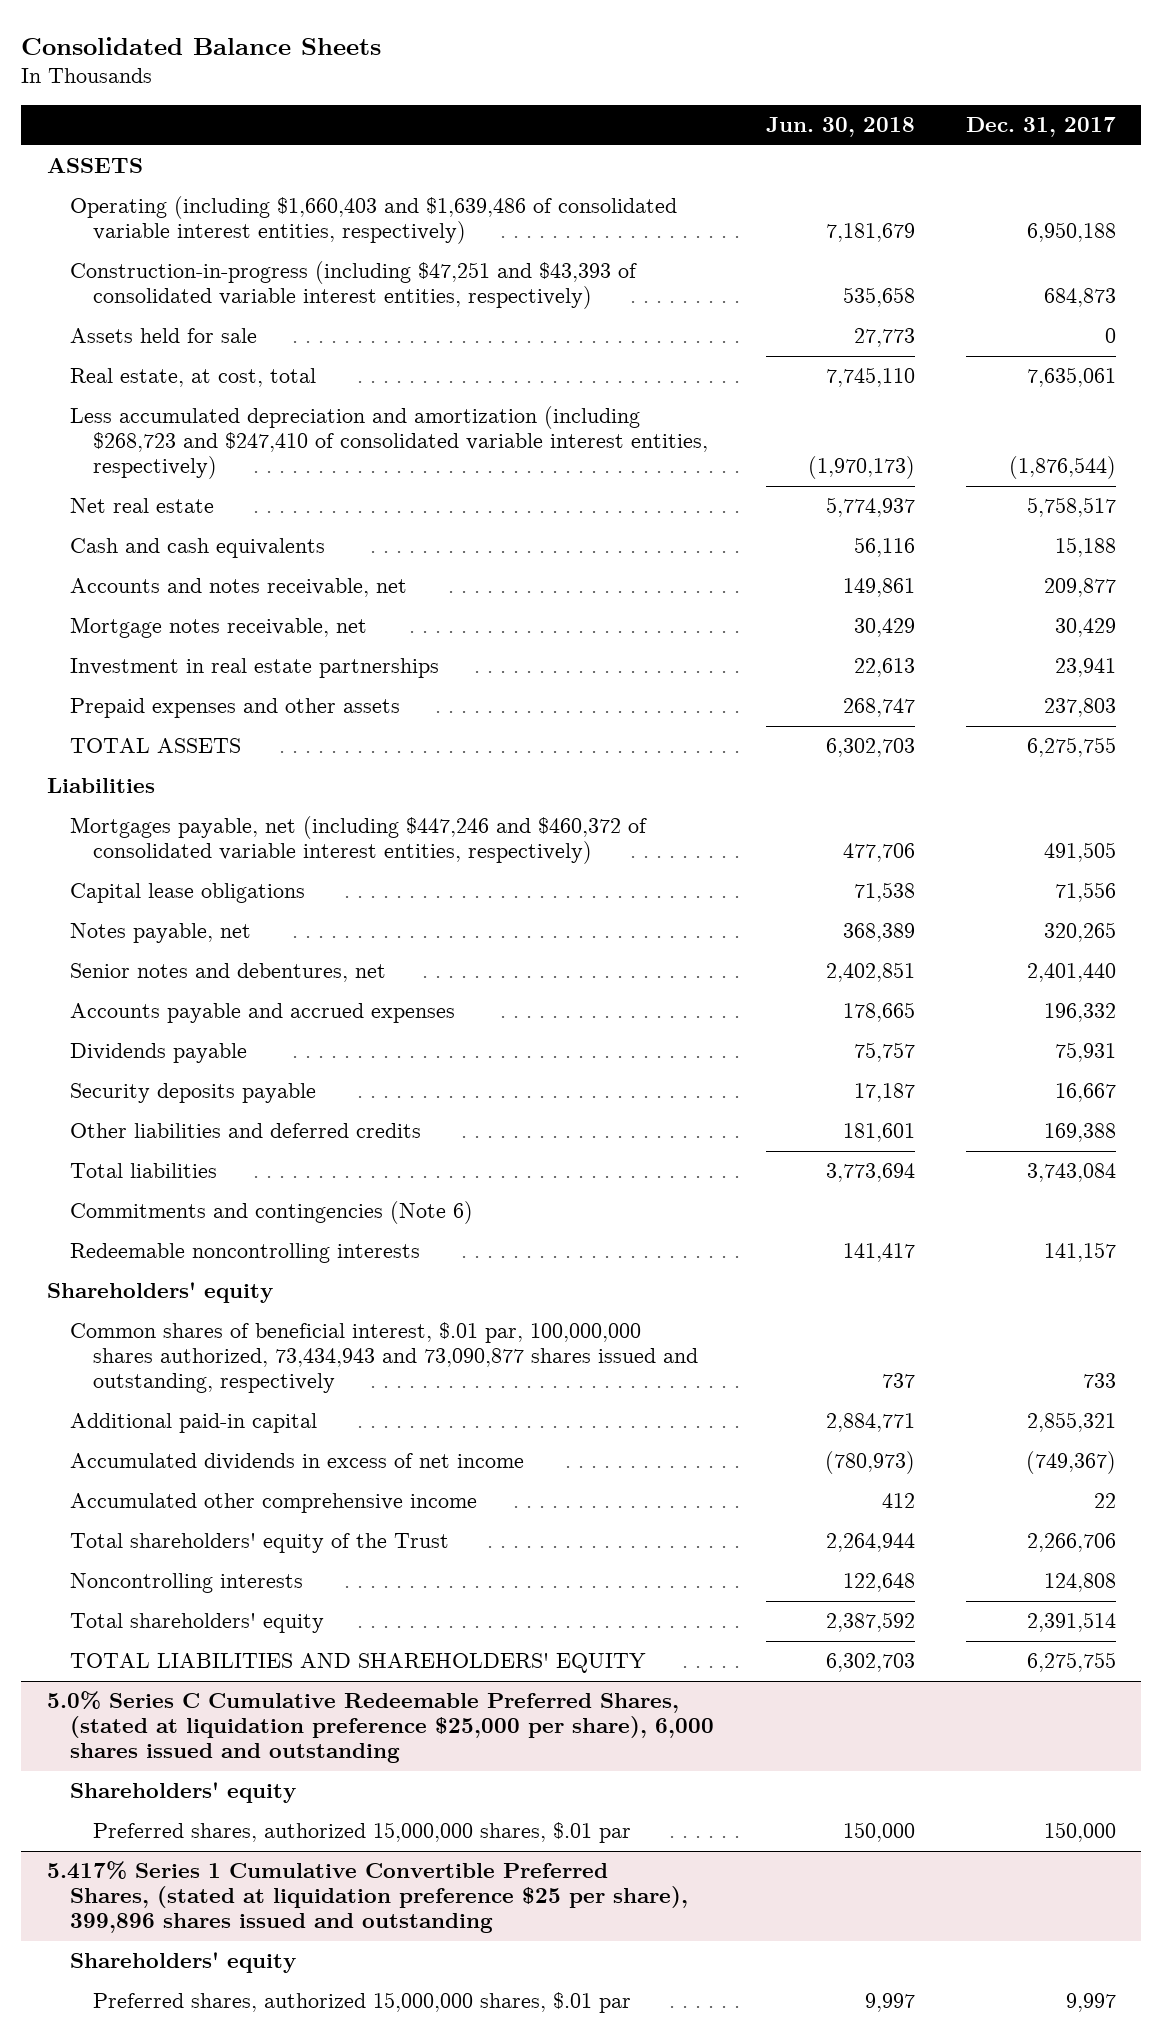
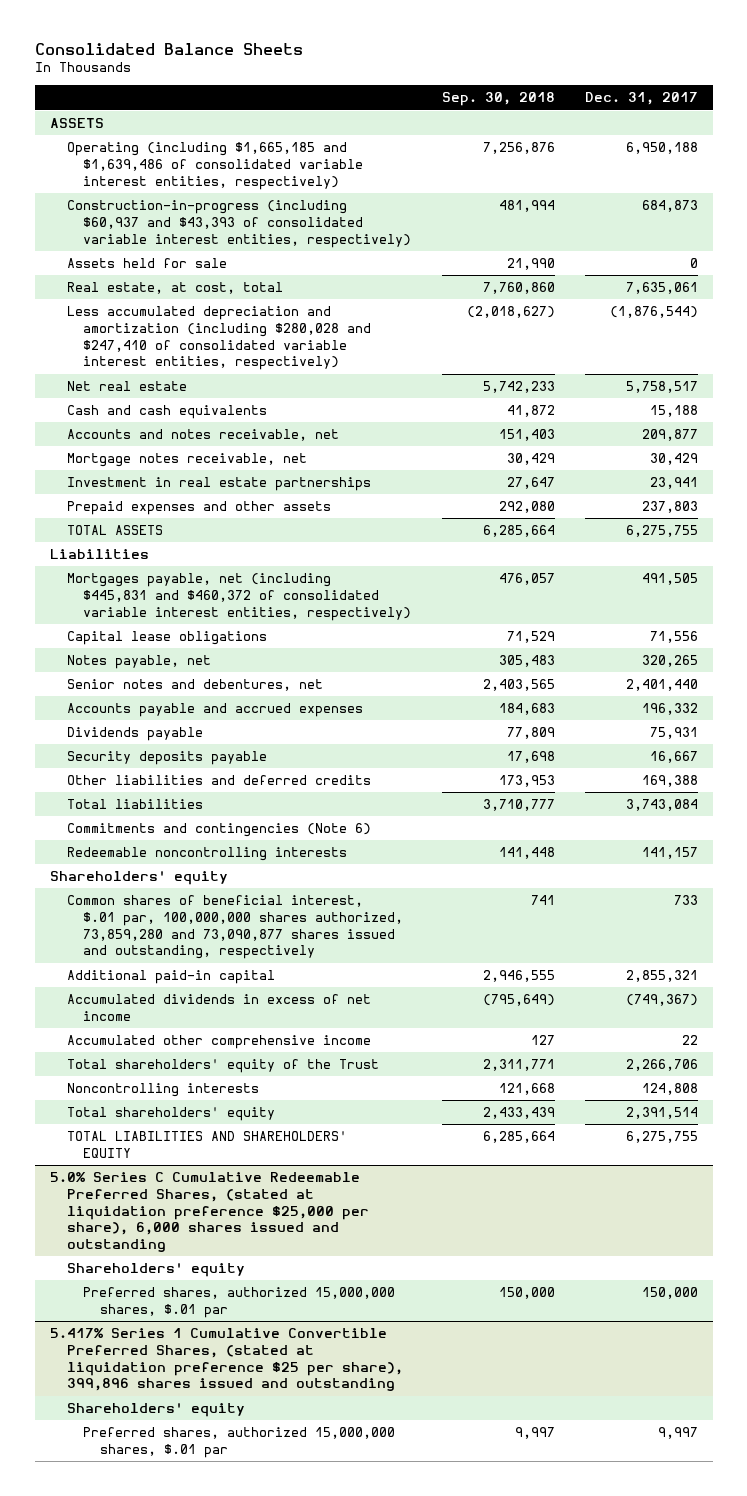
[765,116,915,137] Jun. 30, 2018 -> none
none -> [441,92,555,107] Sep. 30, 2018
[70,196,678,245] Operating (including $1,660,403 and $1,639,486 of consolidated variable interest entities, respectively) -> [66,142,364,190] Operating (including $1,665,185 and $1,639,486 of consolidated variable interest entities, respectively)
[70,261,638,310] Construction-in-progress (including $47,251 and $43,393 of consolidated variable interest entities, respectively) -> [66,200,412,248] Construction-in-progress (including $60,937 and $43,393 of consolidated variable interest entities, respectively)
[70,406,709,480] Less accumulated depreciation and amortization (including $268,723 and $247,410 of consolidated variable interest entities, respectively) -> [66,306,372,371] Less accumulated depreciation and amortization (including $280,028 and $247,410 of consolidated variable interest entities, respectively)
[70,816,648,865] Mortgages payable, net (including $447,246 and $460,372 of consolidated variable interest entities, respectively) -> [66,573,412,621] Mortgages payable, net (including $445,831 and $460,372 of consolidated variable interest entities, respectively)
[70,1322,699,1394] Common shares of beneficial interest, $.01 par, 100,000,000 shares authorized, 73,434,943 and 73,090,877 shares issued and outstanding, respectively -> [66,895,404,960] Common shares of beneficial interest, $.01 par, 100,000,000 shares authorized, 73,859,280 and 73,090,877 shares issued and outstanding, respectively

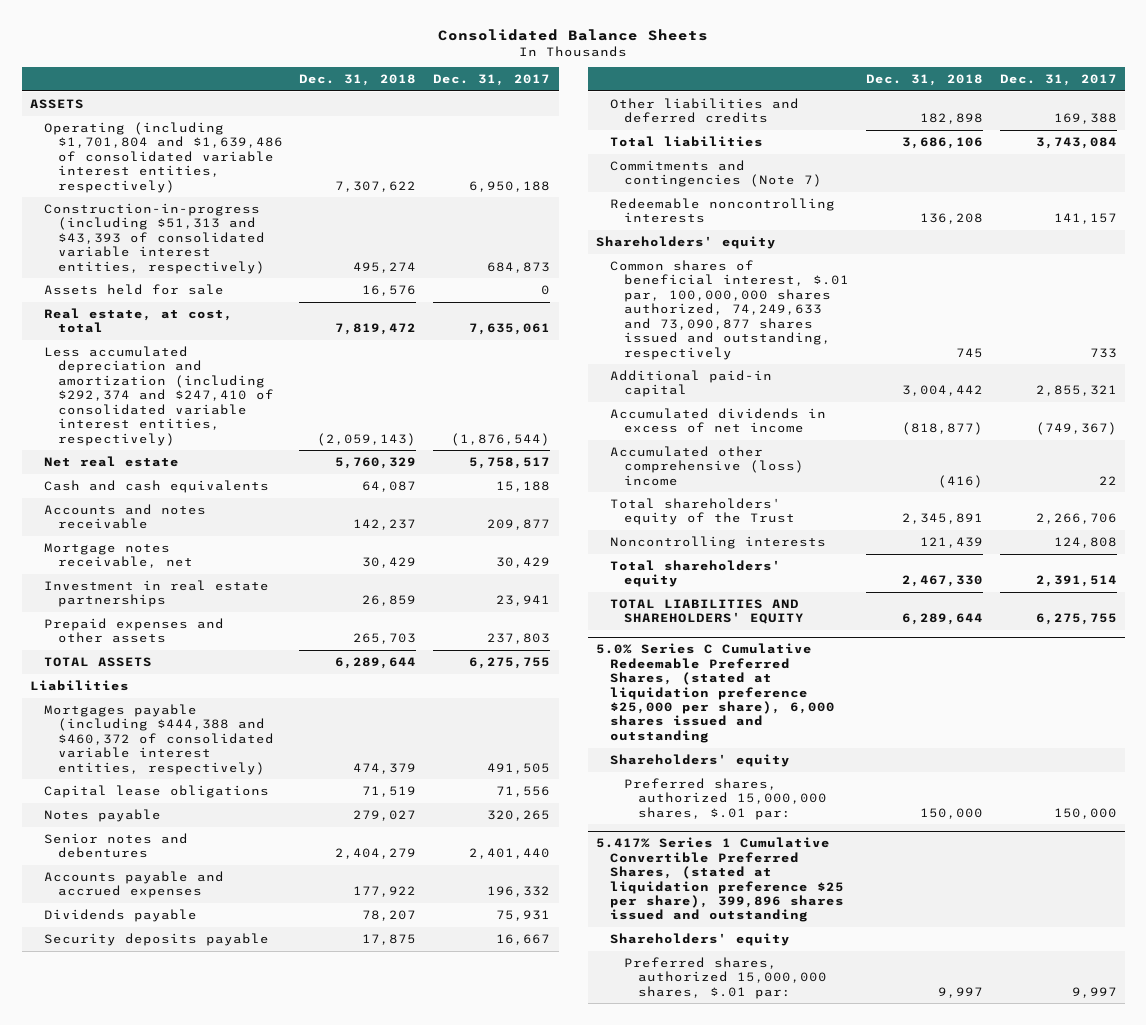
[441,92,555,107] Sep. 30, 2018 -> none
none -> [299,74,417,87] Dec. 31, 2018
[66,142,364,190] Operating (including $1,665,185 and $1,639,486 of consolidated variable interest entities, respectively) -> [43,121,283,193] Operating (including $1,701,804 and $1,639,486 of consolidated variable interest entities, respectively)
[66,200,412,248] Construction-in-progress (including $60,937 and $43,393 of consolidated variable interest entities, respectively) -> [43,202,265,274] Construction-in-progress (including $51,313 and $43,393 of consolidated variable interest entities, respectively)
[66,306,372,371] Less accumulated depreciation and amortization (including $280,028 and $247,410 of consolidated variable interest entities, respectively) -> [43,345,274,446] Less accumulated depreciation and amortization (including $292,374 and $247,410 of consolidated variable interest entities, respectively)
[66,429,339,442] Accounts and notes receivable, net -> [43,503,206,530] Accounts and notes receivable
[66,573,412,621] Mortgages payable, net (including $445,831 and $460,372 of consolidated variable interest entities, respectively) -> [43,703,274,775] Mortgages payable (including $444,388 and $460,372 of consolidated variable interest entities, respectively)
[66,655,211,670] Notes payable, net -> [43,808,161,822] Notes payable
[66,679,323,692] Senior notes and debentures, net -> [43,832,188,859] Senior notes and debentures
[66,823,371,838] Commitments and contingencies (Note 6) -> [610,159,823,188] Commitments and contingencies (Note 7)
[66,895,404,960] Common shares of beneficial interest, $.01 par, 100,000,000 shares authorized, 73,859,280 and 73,090,877 shares issued and outstanding, respectively -> [610,259,850,360] Common shares of beneficial interest, $.01 par, 100,000,000 shares authorized, 74,249,633 and 73,090,877 shares issued and outstanding, respectively
[66,1035,371,1050] Accumulated other comprehensive income -> [610,445,805,486] Accumulated other comprehensive (loss) income
[83,1287,396,1318] Preferred shares, authorized 15,000,000 shares, $.01 par -> [624,777,827,820] Preferred shares, authorized 15,000,000 shares, $.01 par:
[83,1427,396,1458] Preferred shares, authorized 15,000,000 shares, $.01 par -> [624,956,827,999] Preferred shares, authorized 15,000,000 shares, $.01 par:

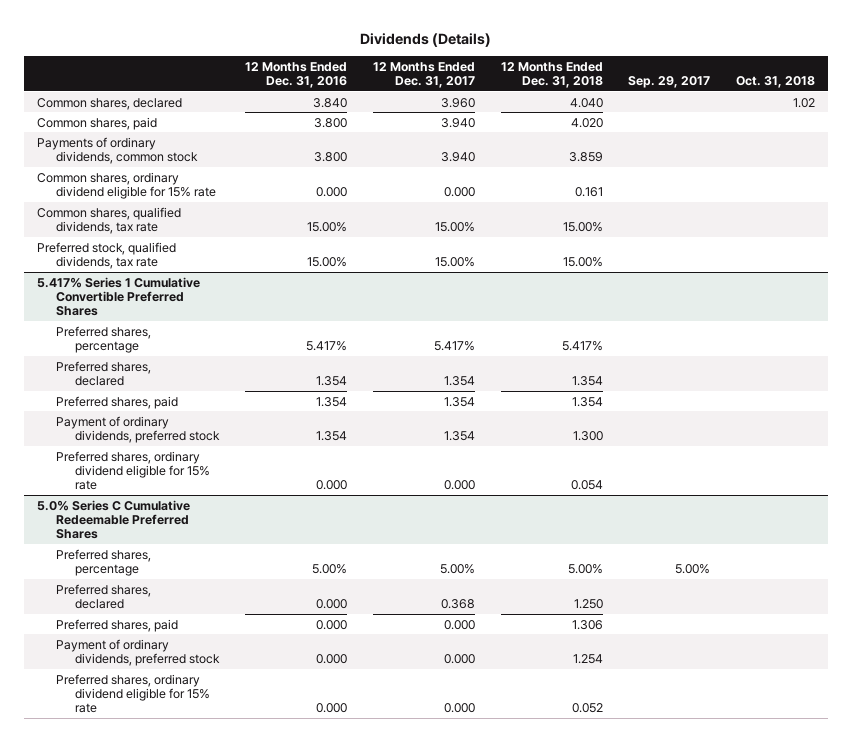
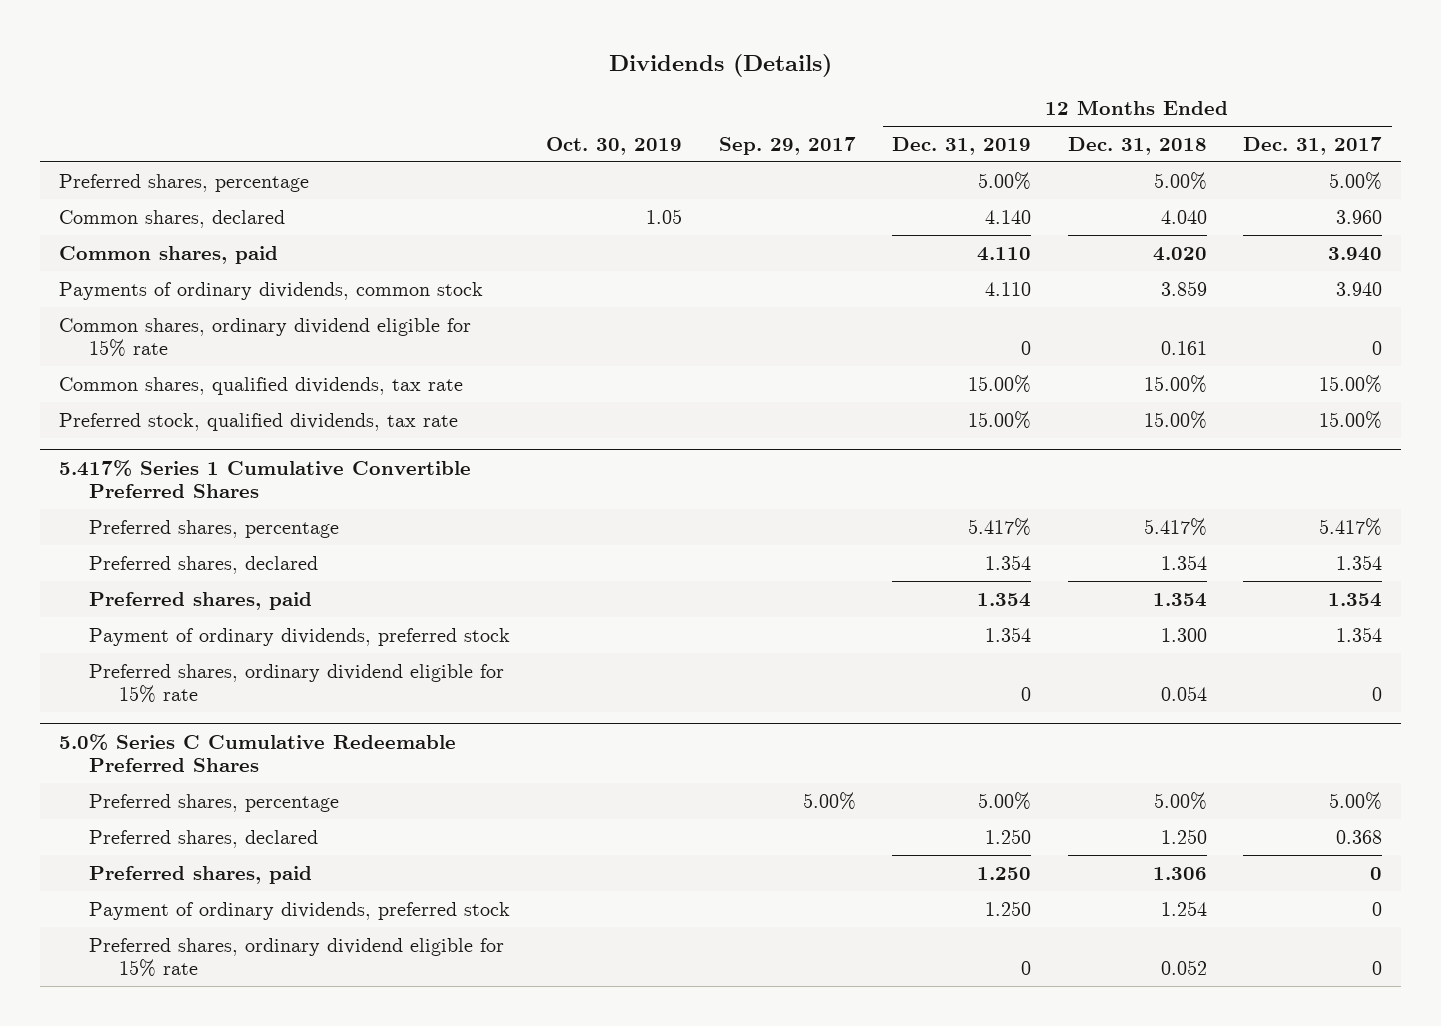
[244,61,347,89] 12 Months Ended Dec. 31, 2016 -> none
[736,76,816,89] Oct. 31, 2018 -> none
none -> [546,136,683,155] Oct. 30, 2019
none -> [892,136,1032,155] Dec. 31, 2019
none -> [58,173,309,192] Preferred shares, percentage
[443,186,475,197] 0.000 -> [1372,341,1383,356] 0
[443,480,475,491] 0.000 -> [1372,687,1383,702] 0
[443,619,475,630] 0.000 -> [1370,866,1383,880] 0
[443,653,475,664] 0.000 -> [1372,901,1383,916] 0
[443,703,475,714] 0.000 -> [1372,961,1383,976] 0

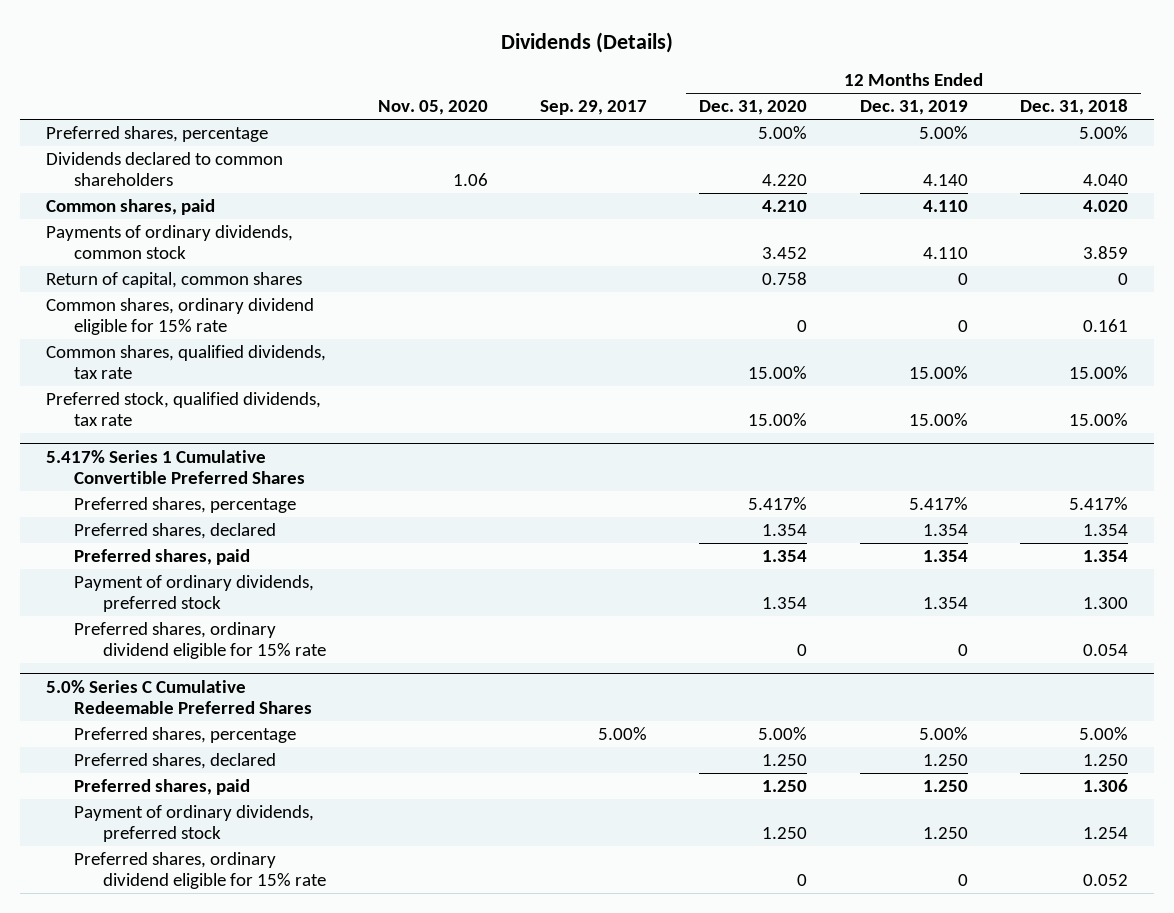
[546,136,683,155] Oct. 30, 2019 -> none
[1243,136,1383,155] Dec. 31, 2017 -> none
none -> [378,100,489,116] Nov. 05, 2020
none -> [699,100,808,116] Dec. 31, 2020
[58,209,285,228] Common shares, declared -> [46,151,284,187] Dividends declared to common shareholders
none -> [46,271,303,288] Return of capital, common shares

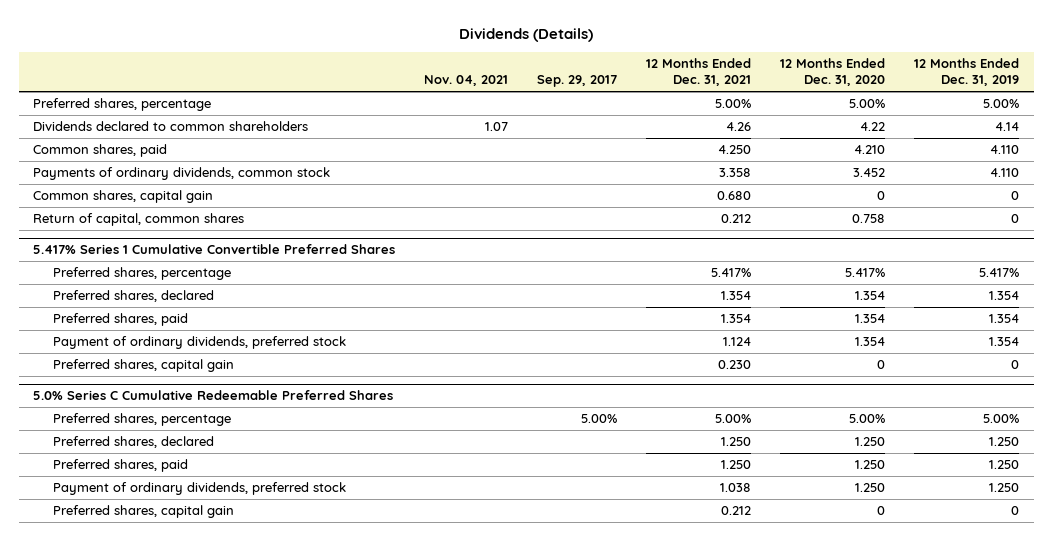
[378,100,489,116] Nov. 05, 2020 -> none
[1019,99,1128,116] Dec. 31, 2018 -> none
none -> [424,75,509,87] Nov. 04, 2021
none -> [646,57,752,87] 12 Months Ended Dec. 31, 2021
[762,174,808,187] 4.220 -> [860,122,886,132] 4.22
[922,174,968,187] 4.140 -> [995,122,1020,132] 4.14
none -> [33,190,214,204] Common shares, capital gain
[46,297,315,336] Common shares, ordinary dividend eligible for 15% rate -> none
[46,344,327,380] Common shares, qualified dividends, tax rate -> none
[46,391,322,427] Preferred stock, qualified dividends, tax rate -> none
[74,621,326,660] Preferred shares, ordinary dividend eligible for 15% rate -> none
none -> [53,359,235,373] Preferred shares, capital gain
[74,851,326,890] Preferred shares, ordinary dividend eligible for 15% rate -> none
none -> [53,505,235,519] Preferred shares, capital gain

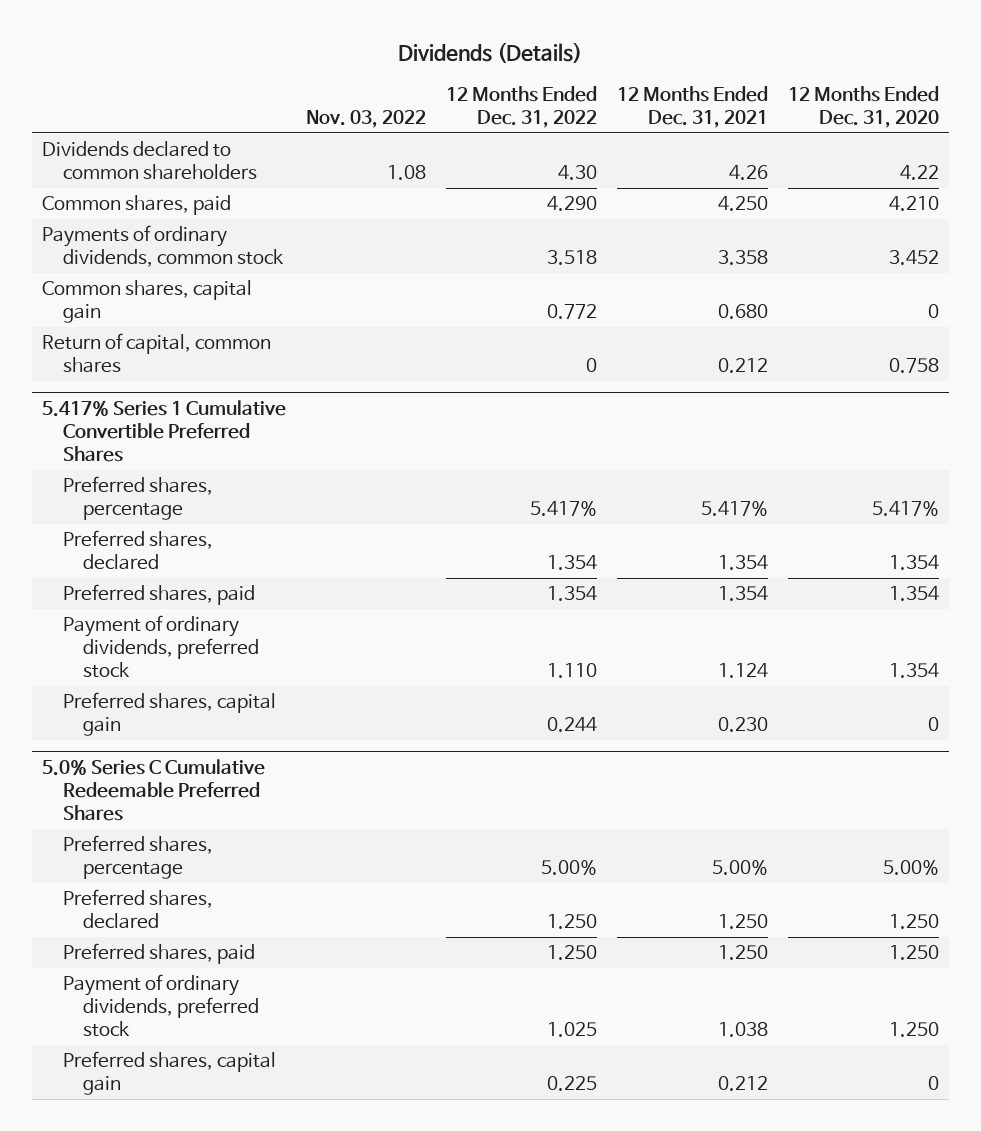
[424,75,509,87] Nov. 04, 2021 -> none
[537,75,618,88] Sep. 29, 2017 -> none
[914,57,1020,87] 12 Months Ended Dec. 31, 2019 -> none
none -> [305,109,426,128] Nov. 03, 2022
none -> [445,85,597,128] 12 Months Ended Dec. 31, 2022
[33,98,212,112] Preferred shares, percentage -> none

